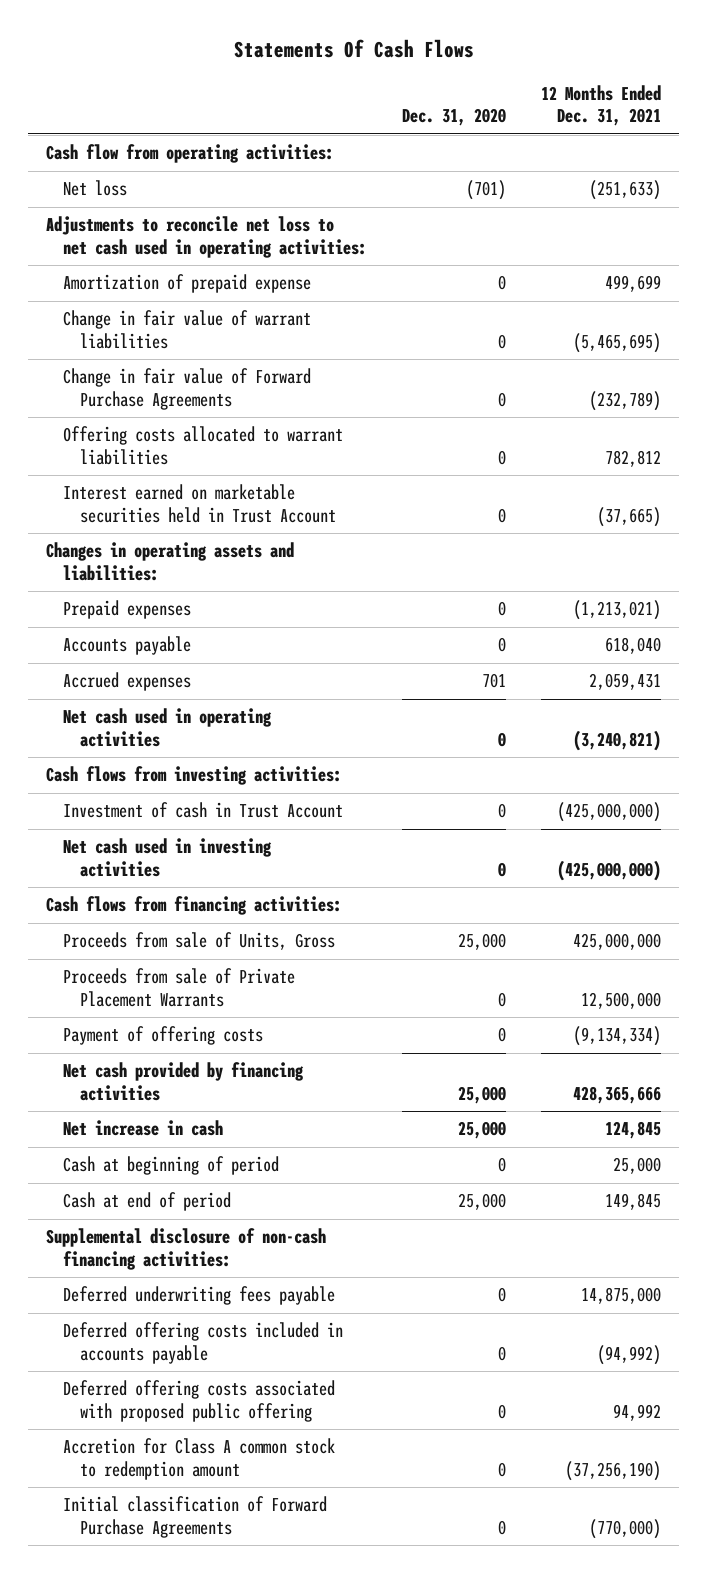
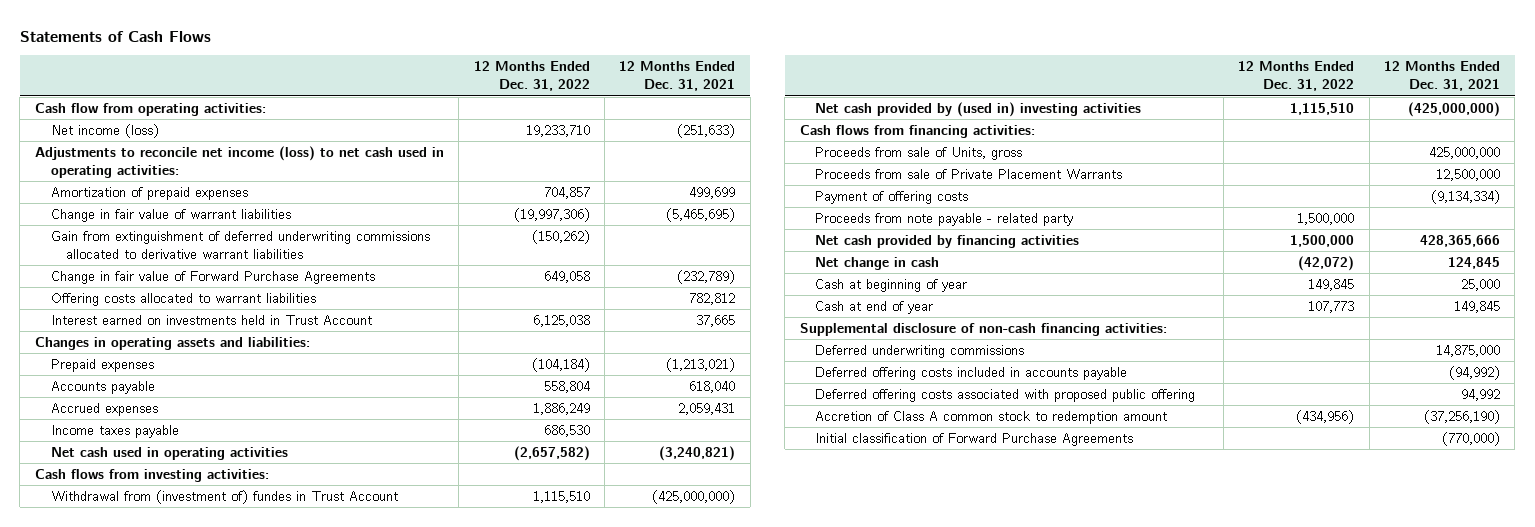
[233,38,474,58] Statements Of Cash Flows -> [19,30,211,42] Statements of Cash Flows
[402,108,507,127] Dec. 31, 2020 -> none
none -> [473,61,590,92] 12 Months Ended Dec. 31, 2022
[62,180,127,197] Net loss -> [50,124,159,139] Net income (loss)
[45,216,367,258] Adjustments to reconcile net loss to net cash used in operating activities: -> [34,146,444,178] Adjustments to reconcile net income (loss) to net cash used in operating activities:
[62,274,311,294] Amortization of prepaid expense -> [50,187,248,201] Amortization of prepaid expenses
none -> [50,231,430,259] Gain from extinguishment of deferred underwriting commissions allocated to derivative warrant liabilities
[62,484,336,523] Interest earned on marketable securities held in Trust Account -> [50,315,372,326] Interest earned on investments held in Trust Account
[597,506,662,527] (37,665) -> [696,315,736,328] 37,665
none -> [50,425,179,439] Income taxes payable
[62,802,343,819] Investment of cash in Trust Account -> [50,490,398,505] Withdrawal from (investment of) fundes in Trust Account
[62,838,272,877] Net cash used in investing activities -> [815,102,1142,118] Net cash provided by (used in) investing activities
[62,932,335,951] Proceeds from sale of Units, Gross -> [815,147,1023,161] Proceeds from sale of Units, gross
none -> [815,213,1074,227] Proceeds from note payable - related party
[62,1120,223,1137] Net increase in cash -> [815,257,940,271] Net change in cash
[62,1156,279,1176] Cash at beginning of period -> [815,279,968,293] Cash at beginning of year
[62,1192,231,1212] Cash at end of period -> [815,301,934,315] Cash at end of year
[62,1286,335,1306] Deferred underwriting fees payable -> [815,345,1025,359] Deferred underwriting commissions
[62,1438,335,1480] Accretion for Class A common stock to redemption amount -> [815,411,1168,425] Accretion of Class A common stock to redemption amount

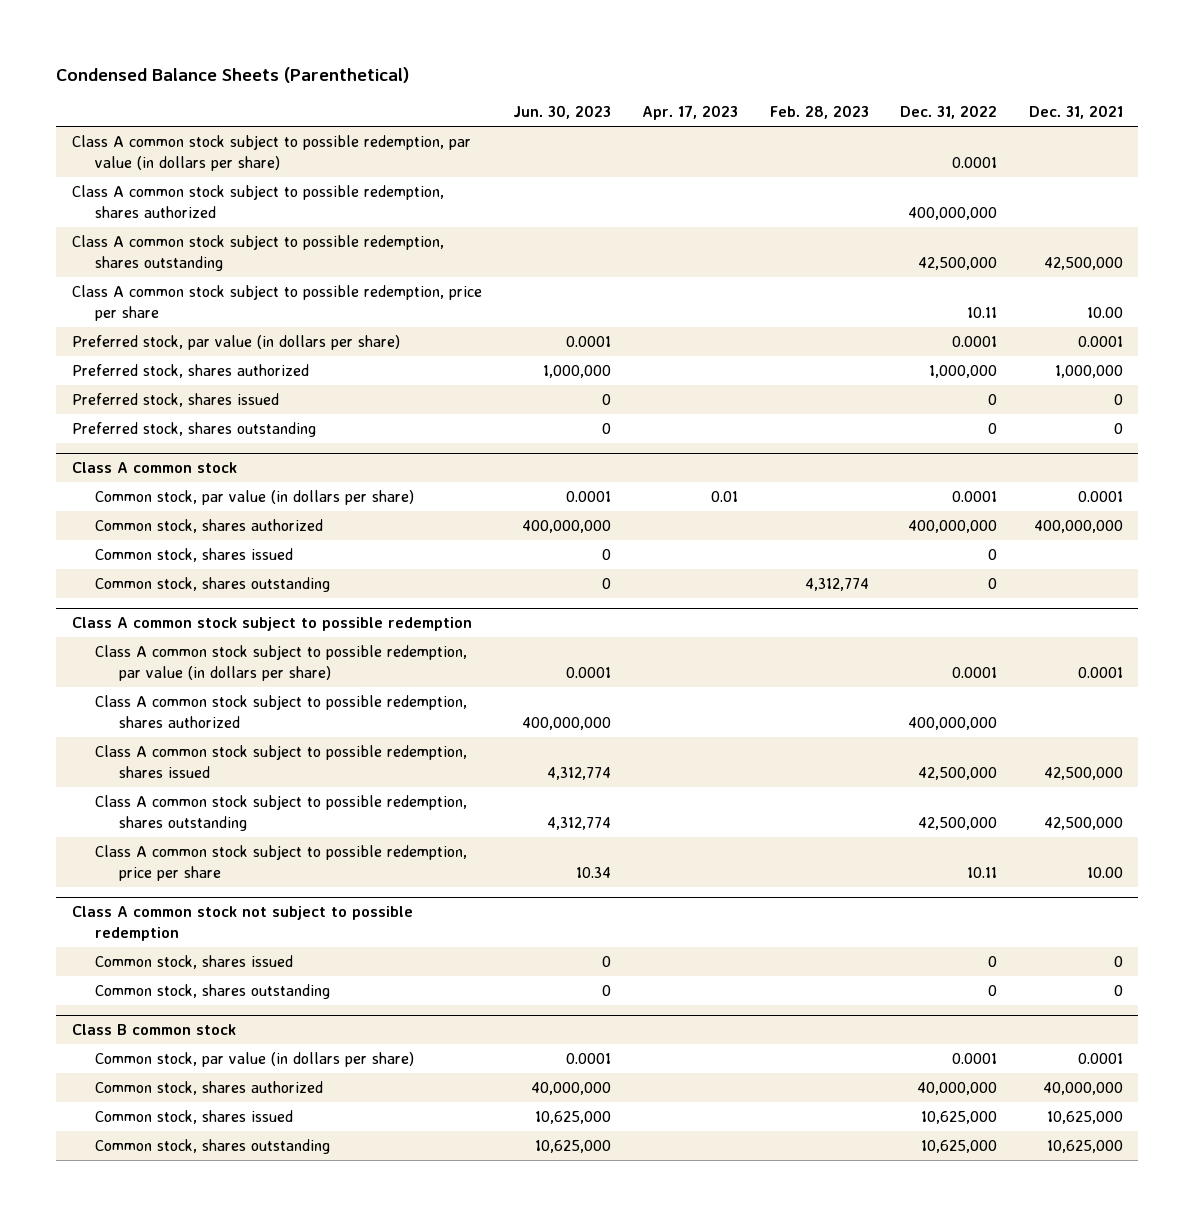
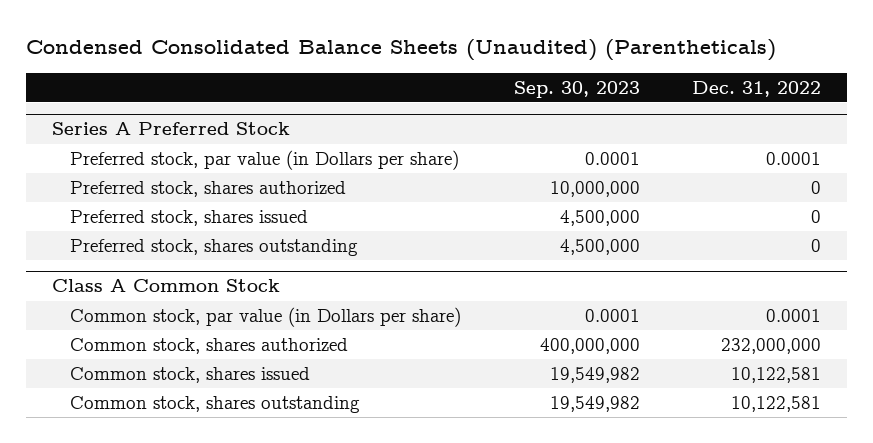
[55,66,409,83] Condensed Balance Sheets (Parenthetical) -> [25,39,776,62] Condensed Consolidated Balance Sheets (Unaudited) (Parentheticals)
[513,105,612,120] Jun. 30, 2023 -> none
[642,105,739,121] Apr. 17, 2023 -> none
[769,105,869,120] Feb. 28, 2023 -> none
[1028,105,1123,120] Dec. 31, 2021 -> none
none -> [513,80,640,98] Sep. 30, 2023
[71,134,471,171] Class A common stock subject to possible redemption, par value (in dollars per share) -> none
[71,184,444,218] Class A common stock subject to possible redemption, shares authorized -> none
[71,234,444,271] Class A common stock subject to possible redemption, shares outstanding -> none
[71,284,482,321] Class A common stock subject to possible redemption, price per share -> none
none -> [51,122,290,136] Series A Preferred Stock
[71,334,400,350] Preferred stock, par value (in dollars per share) -> [70,149,460,170] Preferred stock, par value (in Dollars per share)
[929,364,998,378] 1,000,000 -> [811,180,822,194] 0
[71,617,472,632] Class A common stock subject to possible redemption -> none
[95,644,468,681] Class A common stock subject to possible redemption, par value (in dollars per share) -> none
[95,694,468,728] Class A common stock subject to possible redemption, shares authorized -> none
[95,744,468,778] Class A common stock subject to possible redemption, shares issued -> none
[95,794,468,831] Class A common stock subject to possible redemption, shares outstanding -> none
[95,844,468,881] Class A common stock subject to possible redemption, price per share -> none
[71,906,413,941] Class A common stock not subject to possible redemption -> none
[95,954,294,969] Common stock, shares issued -> none
[95,983,331,999] Common stock, shares outstanding -> none
[71,1024,236,1036] Class B common stock -> none
[95,1051,415,1067] Common stock, par value (in dollars per share) -> none
[95,1080,324,1095] Common stock, shares authorized -> none
[95,1109,294,1124] Common stock, shares issued -> none
[95,1138,331,1154] Common stock, shares outstanding -> none
[71,462,237,474] Class A common stock -> [51,279,280,293] Class A Common Stock
[95,489,415,505] Common stock, par value (in dollars per share) -> [70,306,462,327] Common stock, par value (in Dollars per share)
[908,519,998,533] 400,000,000 -> [721,337,822,354] 232,000,000
[988,548,998,560] 0 -> [731,366,822,383] 10,122,581
[988,577,998,589] 0 -> [731,395,822,412] 10,122,581

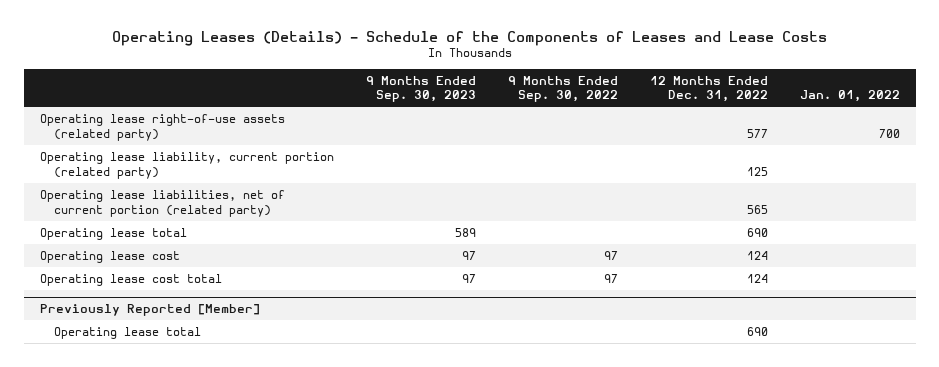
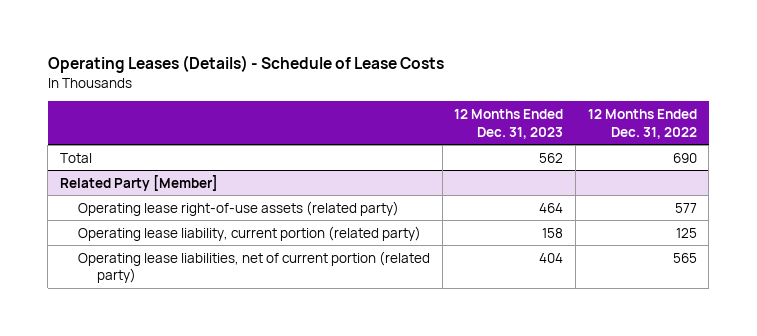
[111,30,827,46] Operating Leases (Details) - Schedule of the Components of Leases and Lease Costs -> [47,55,444,74] Operating Leases (Details) - Schedule of Lease Costs
[365,75,476,103] 9 Months Ended Sep. 30, 2023 -> none
[507,75,618,103] 9 Months Ended Sep. 30, 2022 -> none
[799,90,900,103] Jan. 01, 2022 -> none
none -> [454,108,564,139] 12 Months Ended Dec. 31, 2023
none -> [59,152,92,163] Total
none -> [59,174,218,191] Related Party [Member]
[39,227,187,240] Operating lease total -> none
[39,250,180,263] Operating lease cost -> none
[39,273,222,286] Operating lease cost total -> none
[39,304,260,317] Previously Reported [Member] -> none
[54,326,202,339] Operating lease total -> none

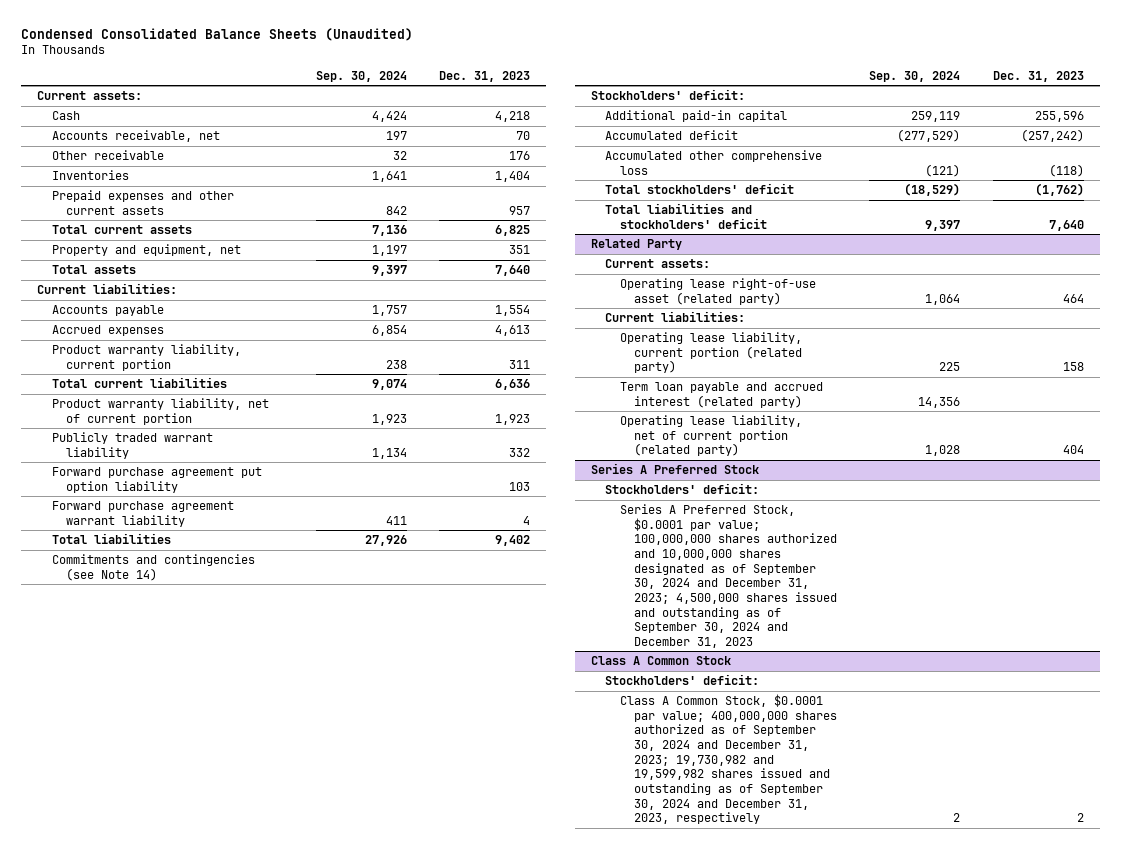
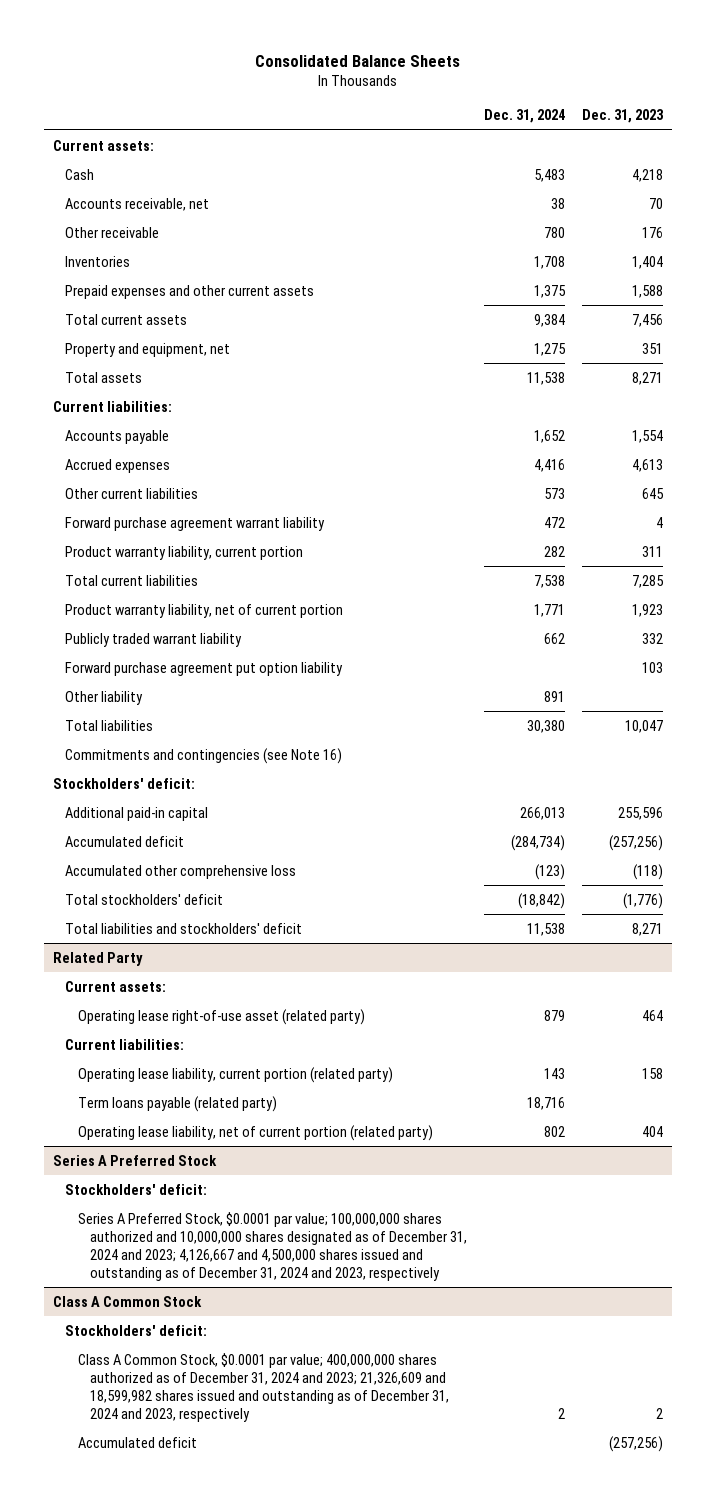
[21,27,414,41] Condensed Consolidated Balance Sheets (Unaudited) -> [254,54,460,67] Consolidated Balance Sheets
[315,70,407,82] Sep. 30, 2024 -> none
none -> [484,109,566,124] Dec. 31, 2024
[508,205,530,215] 957 -> [632,284,664,298] 1,588
[494,225,530,237] 6,825 -> [632,313,664,327] 7,456
[494,265,530,277] 7,640 -> [632,371,664,385] 8,271
none -> [65,487,199,499] Other current liabilities
[51,501,234,527] Forward purchase agreement warrant liability -> [65,516,326,531] Forward purchase agreement warrant liability
[494,379,530,391] 6,636 -> [632,574,665,588] 7,285
none -> [65,690,144,705] Other liability
[494,535,530,547] 9,402 -> [625,719,664,733] 10,047
[51,554,255,581] Commitments and contingencies (see Note 14) -> [65,747,343,764] Commitments and contingencies (see Note 16)
[1020,129,1084,143] (257,242) -> [609,834,664,851] (257,256)
[1034,183,1084,197] (1,762) -> [623,892,664,909] (1,776)
[1048,219,1084,231] 7,640 -> [632,922,664,936] 8,271
[619,382,823,408] Term loan payable and accrued interest (related party) -> [77,1095,277,1112] Term loans payable (related party)
[619,504,837,648] Series A Preferred Stock, $0.0001 par value; 100,000,000 shares authorized and 10,000,000 shares designated as of September 30, 2024 and December 31, 2023; 4,500,000 shares issued and outstanding as of September 30, 2024 and December 31, 2023 -> [77,1211,468,1282] Series A Preferred Stock, $0.0001 par value; 100,000,000 shares authorized and 10,000,000 shares designated as of December 31, 2024 and 2023; 4,126,667 and 4,500,000 shares issued and outstanding as of December 31, 2024 and 2023, respectively
[619,694,837,825] Class A Common Stock, $0.0001 par value; 400,000,000 shares authorized as of September 30, 2024 and December 31, 2023; 19,730,982 and 19,599,982 shares issued and outstanding as of September 30, 2024 and December 31, 2023, respectively -> [77,1352,450,1423] Class A Common Stock, $0.0001 par value; 400,000,000 shares authorized as of December 31, 2024 and 2023; 21,326,609 and 18,599,982 shares issued and outstanding as of December 31, 2024 and 2023, respectively
none -> [77,1436,197,1448] Accumulated deficit

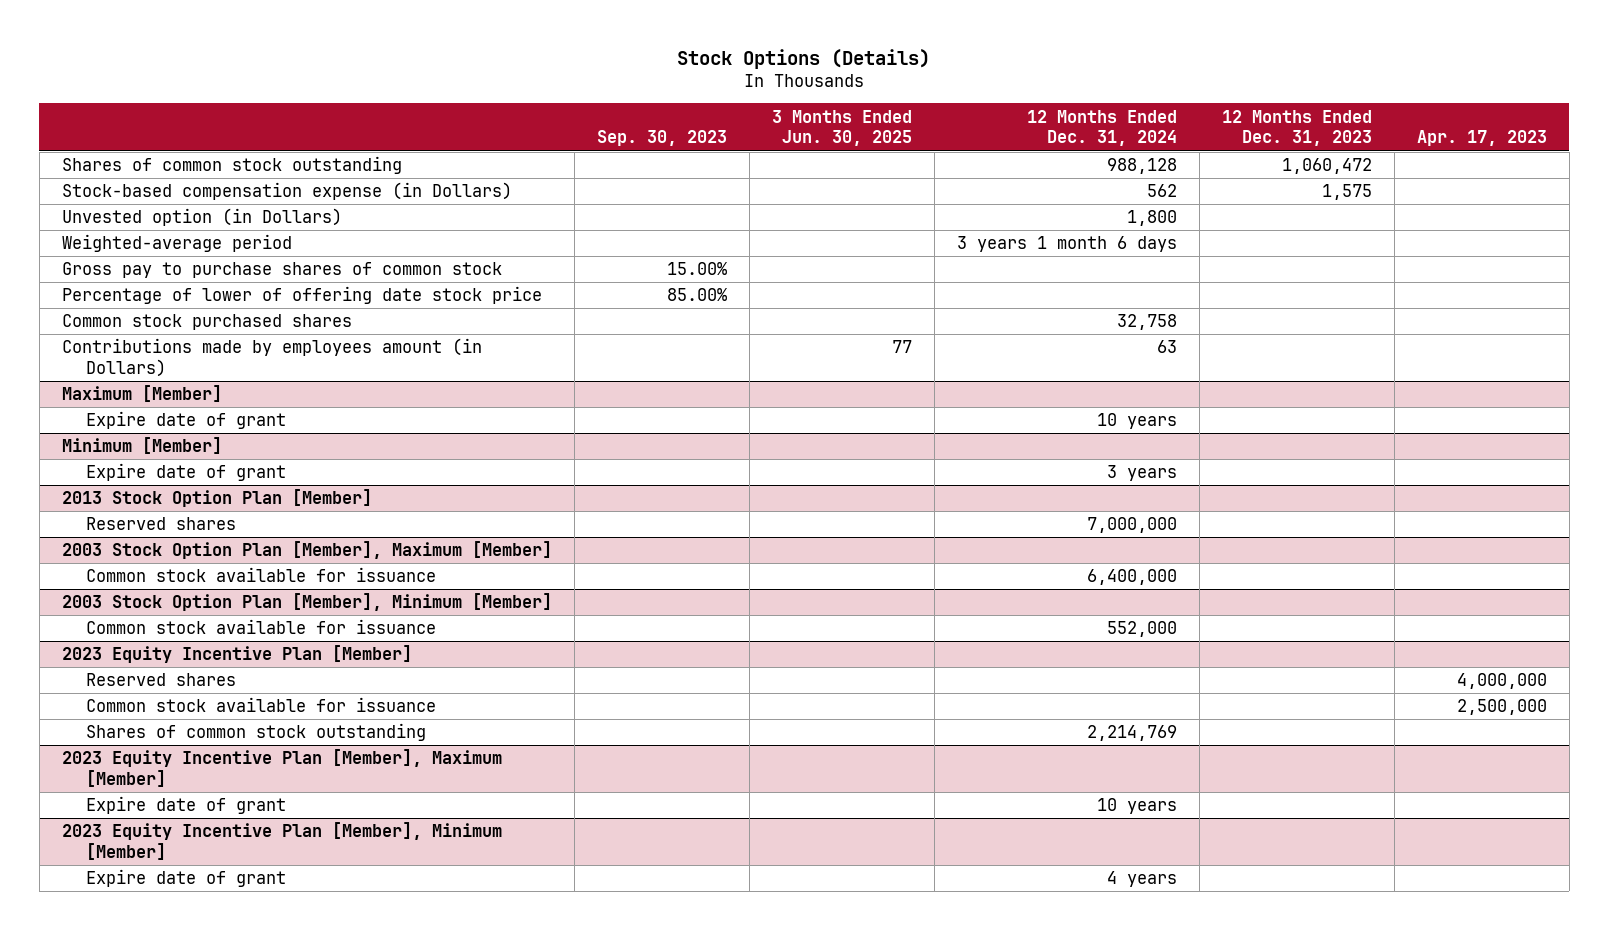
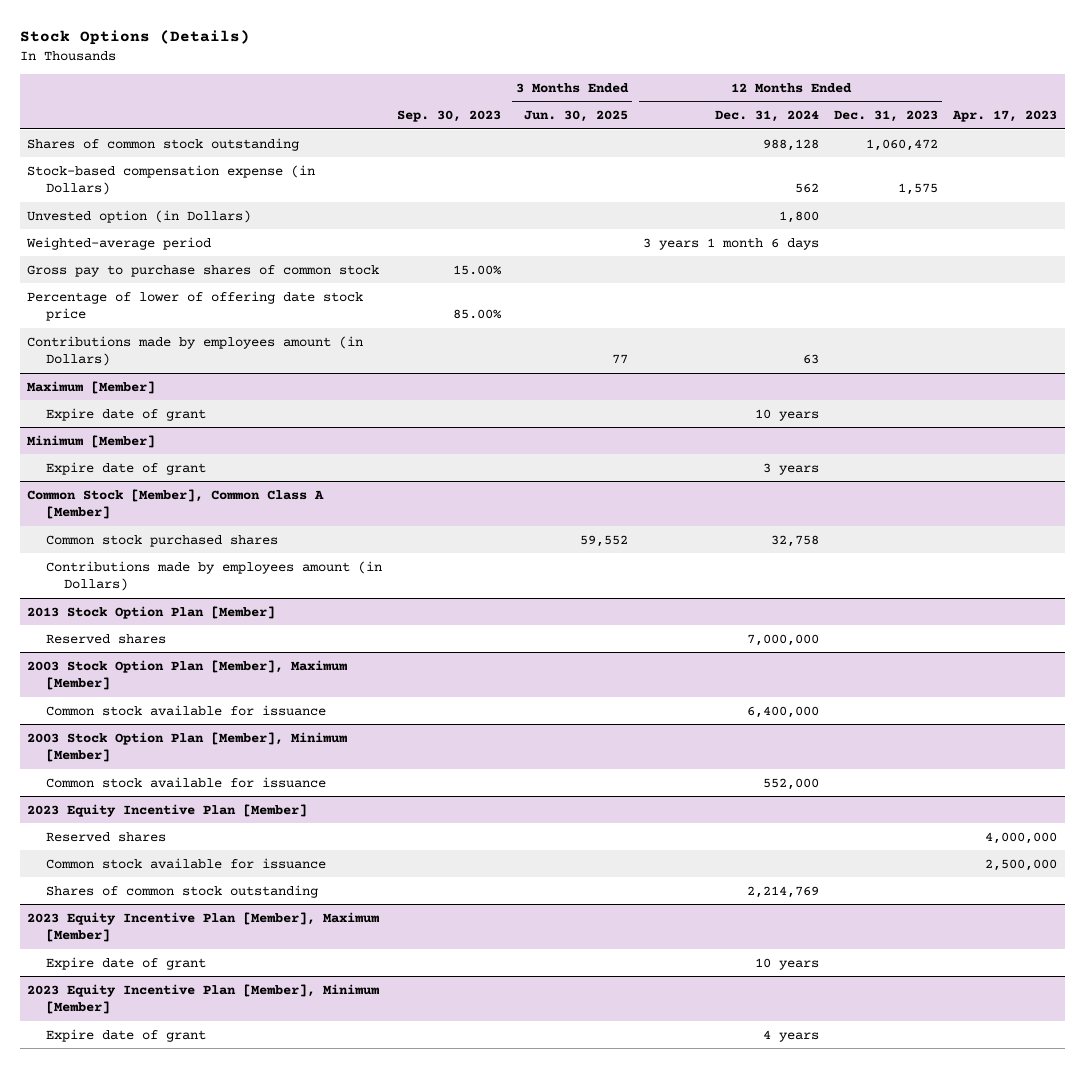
[61,314,352,331] Common stock purchased shares -> none
none -> [27,488,325,520] Common Stock [Member], Common Class A [Member]
none -> [45,534,278,547] Common stock purchased shares
none -> [45,560,382,592] Contributions made by employees amount (in Dollars)

